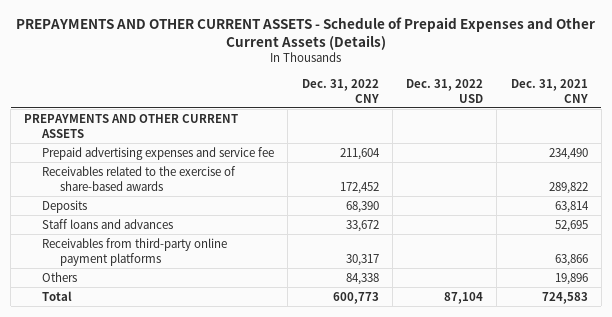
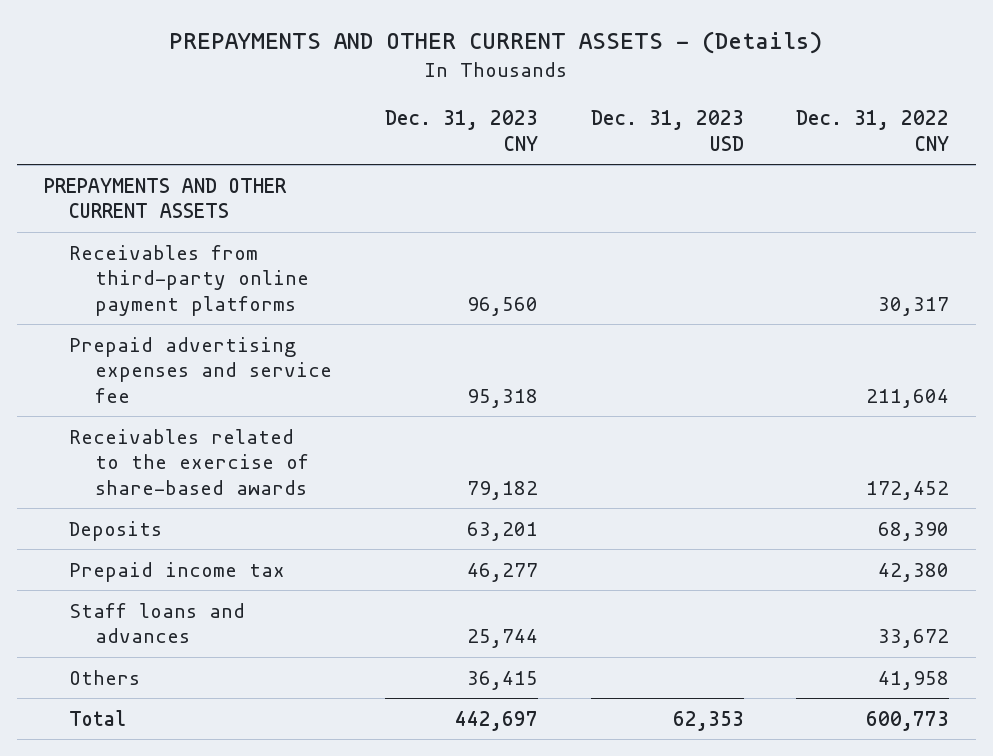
[15,16,595,50] PREPAYMENTS AND OTHER CURRENT ASSETS - Schedule of Prepaid Expenses and Other Current Assets (Details) -> [169,31,823,55] PREPAYMENTS AND OTHER CURRENT ASSETS - (Details)
[406,78,484,103] Dec. 31, 2022 USD -> none
[510,78,588,103] Dec. 31, 2021 CNY -> none
none -> [384,110,538,151] Dec. 31, 2023 CNY
none -> [590,110,744,151] Dec. 31, 2023 USD
[42,237,228,266] Receivables from third-party online payment platforms -> [69,244,310,316] Receivables from third-party online payment platforms
none -> [69,561,286,582] Prepaid income tax
[345,272,379,285] 84,338 -> [878,670,950,690] 41,958

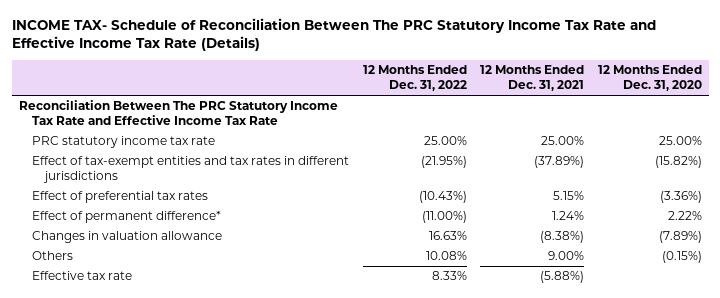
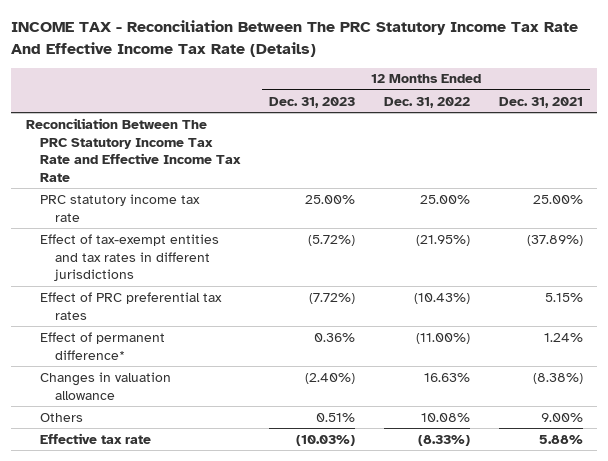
[11,18,656,52] INCOME TAX- Schedule of Reconciliation Between The PRC Statutory Income Tax Rate and Effective Income Tax Rate (Details) -> [11,20,579,57] INCOME TAX - Reconciliation Between The PRC Statutory Income Tax Rate And Effective Income Tax Rate (Details)
[597,65,702,91] 12 Months Ended Dec. 31, 2020 -> none
none -> [269,96,356,108] Dec. 31, 2023
[31,191,208,204] Effect of preferential tax rates -> [40,291,223,320] Effect of PRC preferential tax rates
[431,271,467,281] 8.33% -> [418,434,471,446] (8.33%)
[540,271,585,284] (5.88%) -> [538,434,583,444] 5.88%

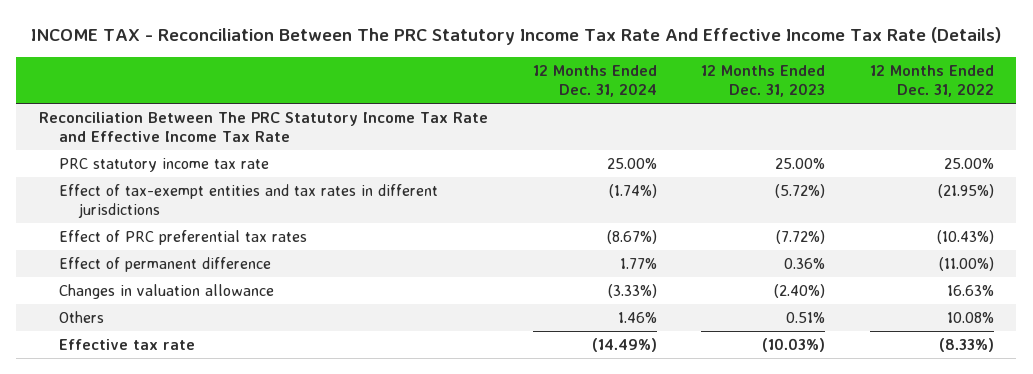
[498,96,583,108] Dec. 31, 2021 -> none
none -> [532,65,657,97] 12 Months Ended Dec. 31, 2024
[40,331,166,360] Effect of permanent difference* -> [59,257,272,273] Effect of permanent difference

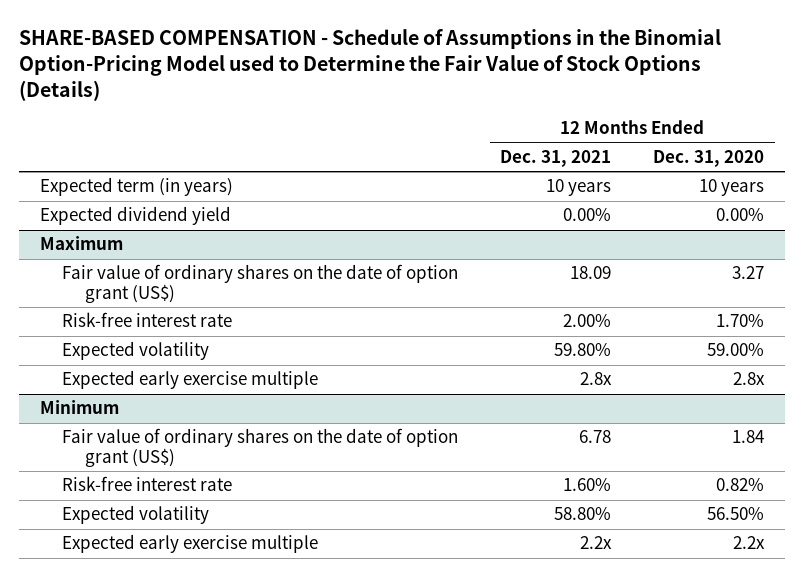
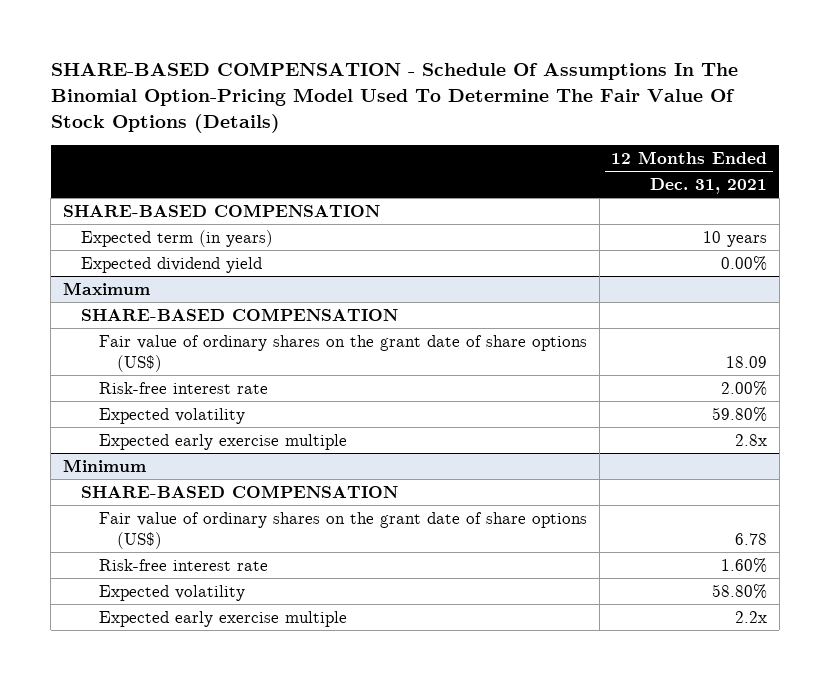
[18,28,721,102] SHARE-BASED COMPENSATION - Schedule of Assumptions in the Binomial Option-Pricing Model used to Determine the Fair Value of Stock Options (Details) -> [50,62,738,134] SHARE-BASED COMPENSATION - Schedule Of Assumptions In The Binomial Option-Pricing Model Used To Determine The Fair Value Of Stock Options (Details)
[653,149,765,167] Dec. 31, 2020 -> none
none -> [62,203,380,217] SHARE-BASED COMPENSATION
none -> [80,307,398,321] SHARE-BASED COMPENSATION
[62,264,459,303] Fair value of ordinary shares on the date of option grant (US$) -> [99,334,588,372] Fair value of ordinary shares on the grant date of share options (US$)
none -> [80,484,398,498] SHARE-BASED COMPENSATION
[62,428,459,467] Fair value of ordinary shares on the date of option grant (US$) -> [99,511,588,549] Fair value of ordinary shares on the grant date of share options (US$)

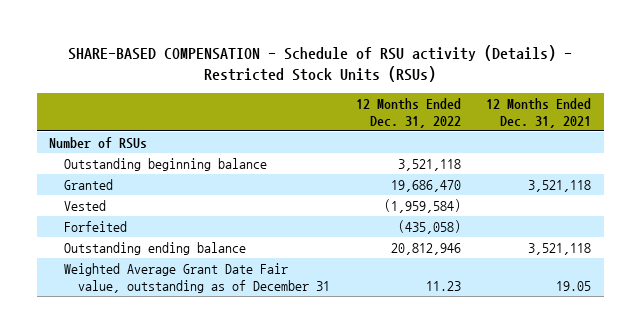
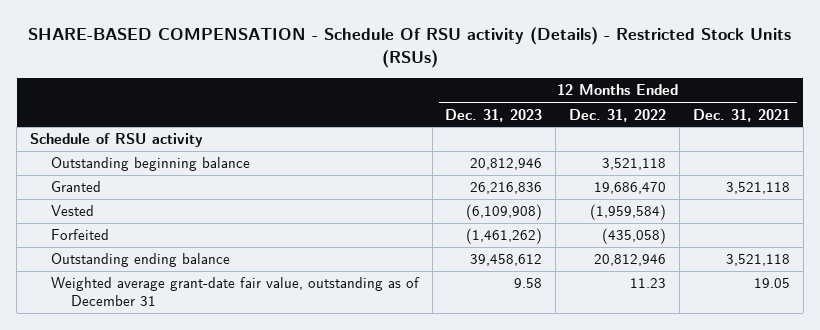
[68,44,573,83] SHARE-BASED COMPENSATION - Schedule of RSU activity (Details) - Restricted Stock Units (RSUs) -> [28,26,792,69] SHARE-BASED COMPENSATION - Schedule Of RSU activity (Details) - Restricted Stock Units (RSUs)
none -> [445,108,543,122] Dec. 31, 2023
[49,136,148,149] Number of RSUs -> [30,133,204,148] Schedule of RSU activity
[63,262,330,293] Weighted Average Grant Date Fair value, outstanding as of December 31 -> [50,277,420,307] Weighted average grant-date fair value, outstanding as of December 31

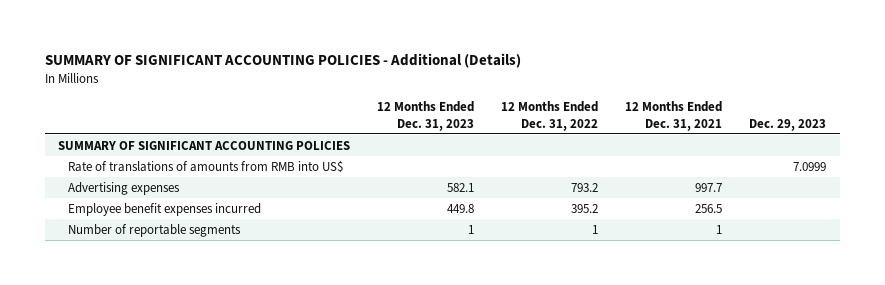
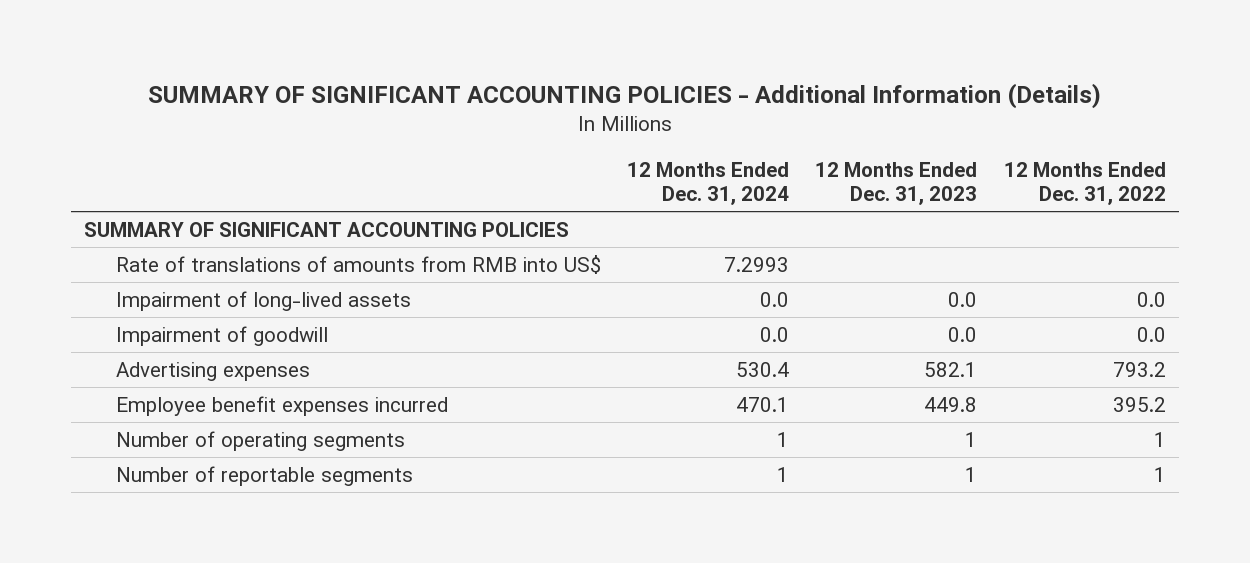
[45,53,522,69] SUMMARY OF SIGNIFICANT ACCOUNTING POLICIES - Additional (Details) -> [148,83,1102,110] SUMMARY OF SIGNIFICANT ACCOUNTING POLICIES - Additional Information (Details)
[625,101,723,131] 12 Months Ended Dec. 31, 2021 -> none
[749,118,827,131] Dec. 29, 2023 -> none
none -> [627,162,790,205] 12 Months Ended Dec. 31, 2024
none -> [115,291,411,312] Impairment of long-lived assets
none -> [115,326,328,347] Impairment of goodwill
none -> [115,431,405,452] Number of operating segments

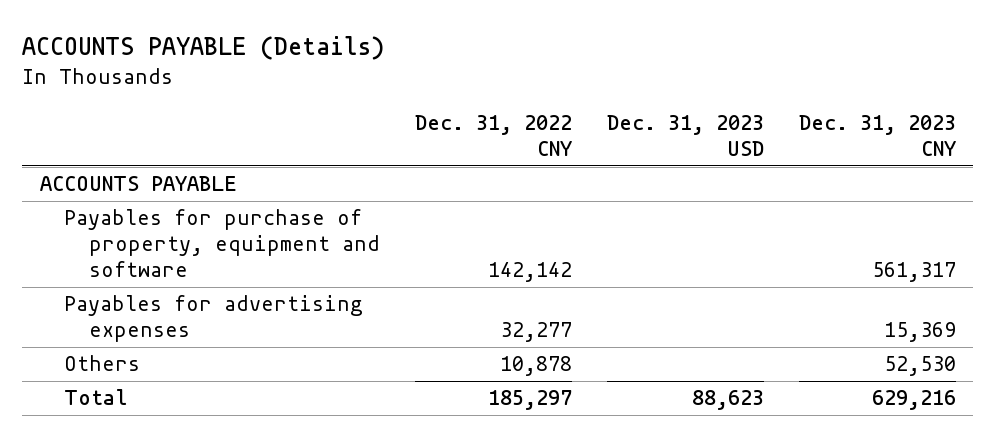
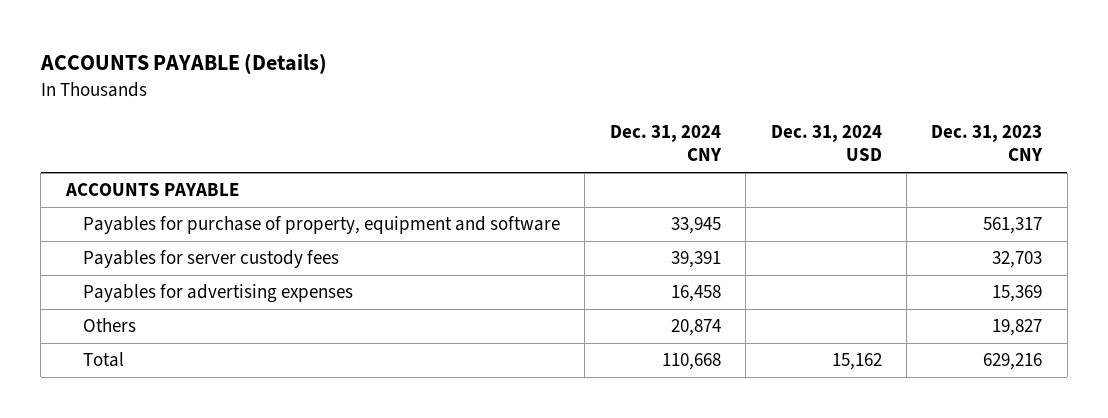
[415,115,573,156] Dec. 31, 2022 CNY -> none
[607,115,765,156] Dec. 31, 2023 USD -> none
none -> [609,125,722,162] Dec. 31, 2024 CNY
none -> [770,125,882,162] Dec. 31, 2024 USD
none -> [82,250,339,269] Payables for server custody fees
[884,356,957,377] 52,530 -> [992,319,1043,337] 19,827

